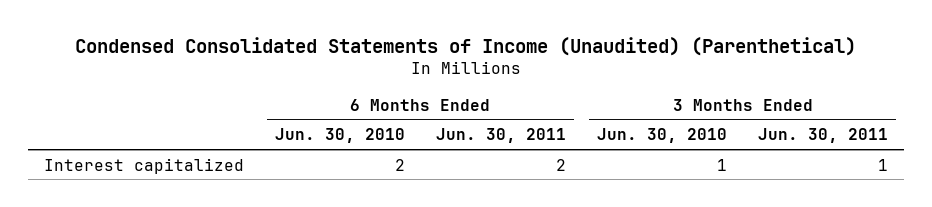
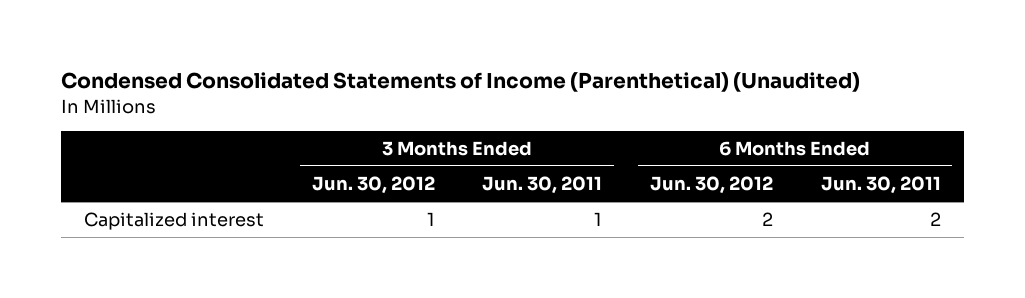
[74,36,856,56] Condensed Consolidated Statements of Income (Unaudited) (Parenthetical) -> [60,72,860,93] Condensed Consolidated Statements of Income (Parenthetical) (Unaudited)
[274,128,405,144] Jun. 30, 2010 -> none
[597,128,728,144] Jun. 30, 2010 -> none
none -> [311,175,435,194] Jun. 30, 2012
none -> [650,175,774,194] Jun. 30, 2012
[43,157,244,174] Interest capitalized -> [84,212,265,231] Capitalized interest

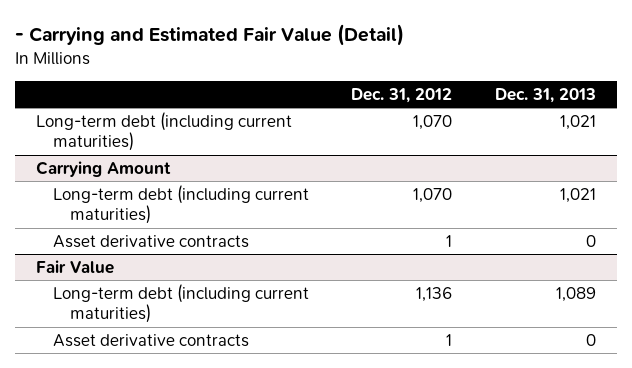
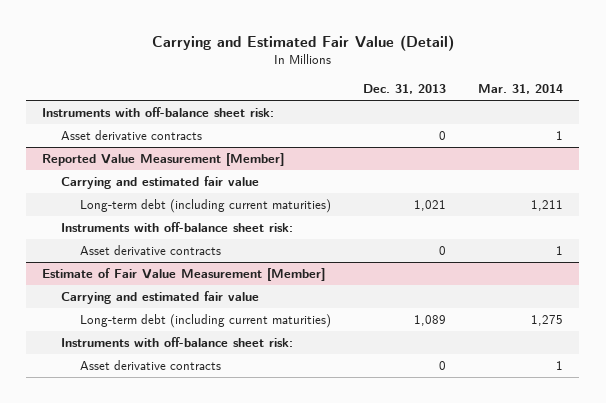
[15,24,405,47] - Carrying and Estimated Fair Value (Detail) -> [151,34,454,51] Carrying and Estimated Fair Value (Detail)
[351,87,453,103] Dec. 31, 2012 -> none
none -> [478,84,564,95] Mar. 31, 2014
[36,111,293,152] Long-term debt (including current maturities) -> none
[36,160,172,177] Carrying Amount -> none
none -> [42,106,275,117] Instruments with off-balance sheet risk:
none -> [61,129,203,140] Asset derivative contracts
none -> [42,152,285,166] Reported Value Measurement [Member]
none -> [61,175,260,189] Carrying and estimated fair value
none -> [61,221,294,232] Instruments with off-balance sheet risk:
[36,259,115,274] Fair Value -> none
none -> [42,267,326,281] Estimate of Fair Value Measurement [Member]
none -> [61,290,260,304] Carrying and estimated fair value
none -> [61,336,294,347] Instruments with off-balance sheet risk:

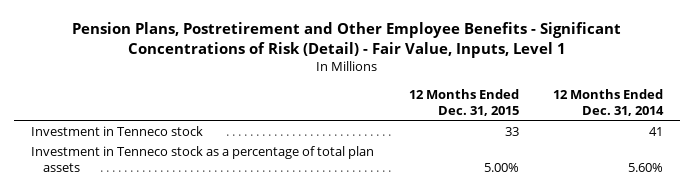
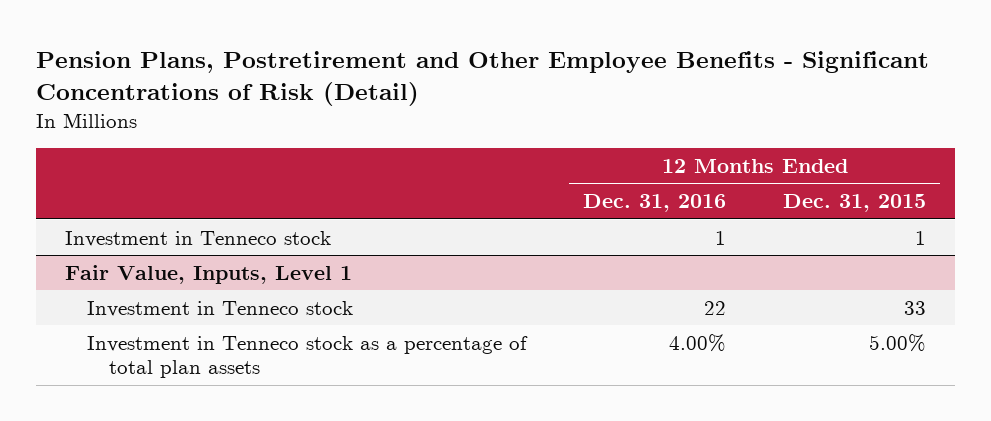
[72,22,622,58] Pension Plans, Postretirement and Other Employee Benefits - Significant Concentrations of Risk (Detail) - Fair Value, Inputs, Level 1 -> [36,51,930,107] Pension Plans, Postretirement and Other Employee Benefits - Significant Concentrations of Risk (Detail)
[552,88,664,116] 12 Months Ended Dec. 31, 2014 -> none
none -> [583,194,727,213] Dec. 31, 2016
none -> [64,230,331,247] Investment in Tenneco stock
none -> [64,264,352,284] Fair Value, Inputs, Level 1

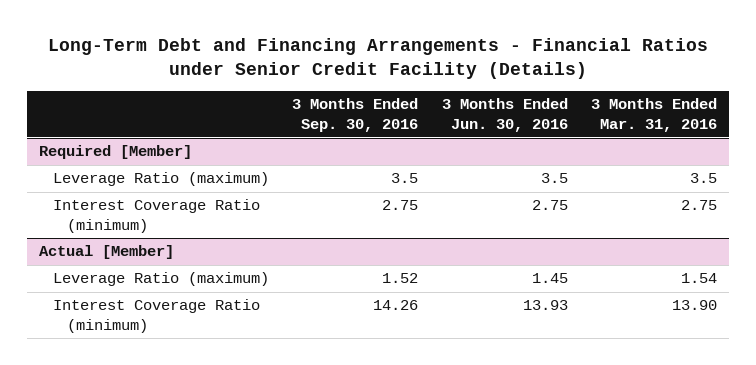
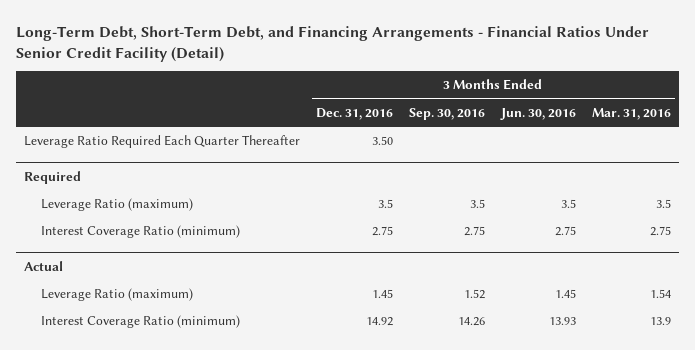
[47,38,708,80] Long-Term Debt and Financing Arrangements - Financial Ratios under Senior Credit Facility (Details) -> [16,26,650,62] Long-Term Debt, Short-Term Debt, and Financing Arrangements - Financial Ratios Under Senior Credit Facility (Detail)
none -> [316,107,394,120] Dec. 31, 2016
none -> [24,135,301,149] Leverage Ratio Required Each Quarter Thereafter
[38,145,192,160] Required [Member] -> [24,170,82,184] Required
[38,245,174,260] Actual [Member] -> [24,260,64,271] Actual
[672,300,718,311] 13.90 -> [649,317,671,326] 13.9

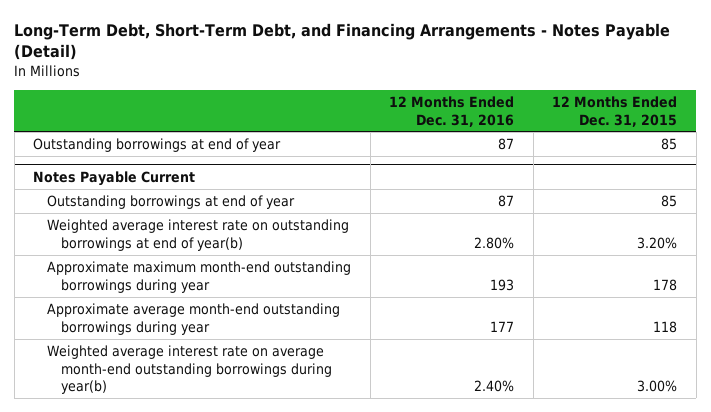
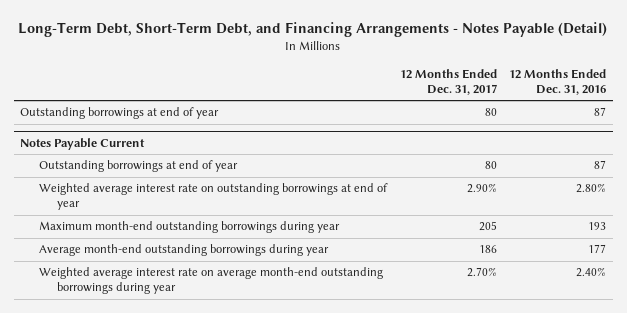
[552,95,678,127] 12 Months Ended Dec. 31, 2015 -> none
none -> [399,69,497,95] 12 Months Ended Dec. 31, 2017
[47,219,350,251] Weighted average interest rate on outstanding borrowings at end of year(b) -> [38,183,388,211] Weighted average interest rate on outstanding borrowings at end of year
[47,261,352,293] Approximate maximum month-end outstanding borrowings during year -> [38,221,340,234] Maximum month-end outstanding borrowings during year
[47,303,341,335] Approximate average month-end outstanding borrowings during year -> [38,244,329,257] Average month-end outstanding borrowings during year
[47,345,332,395] Weighted average interest rate on average month-end outstanding borrowings during year(b) -> [38,267,383,295] Weighted average interest rate on average month-end outstanding borrowings during year

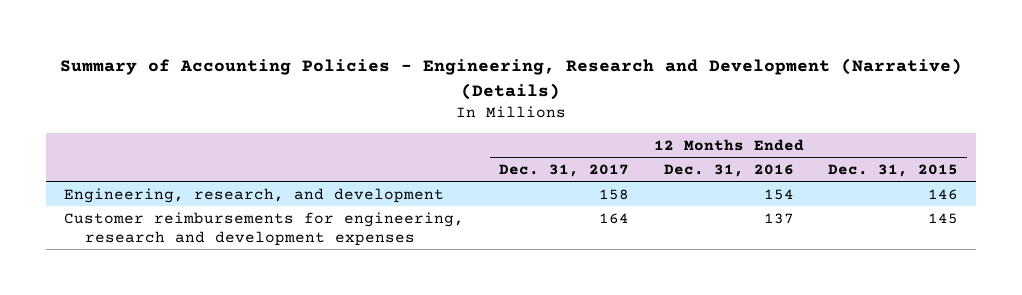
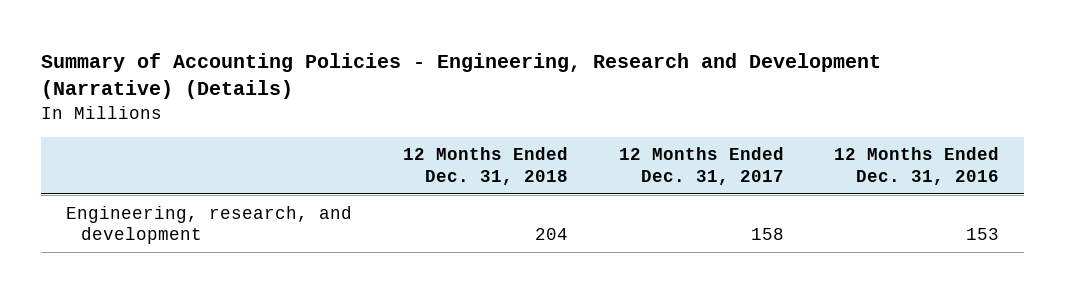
[828,163,959,177] Dec. 31, 2015 -> none
none -> [402,147,568,185] 12 Months Ended Dec. 31, 2018
[63,211,464,246] Customer reimbursements for engineering, research and development expenses -> none
[763,188,794,200] 154 -> [966,228,1000,241] 153

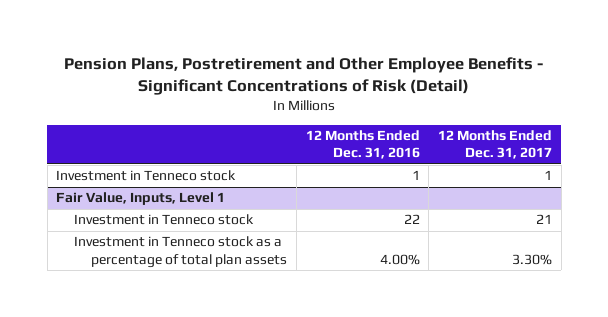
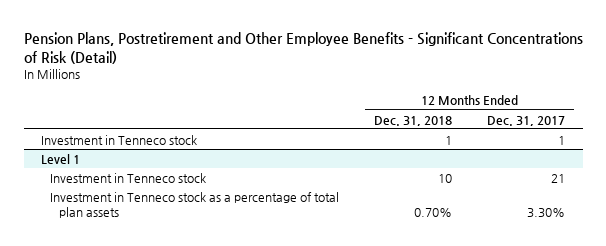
[305,129,420,160] 12 Months Ended Dec. 31, 2016 -> none
none -> [374,115,453,126] Dec. 31, 2018
[56,192,226,206] Fair Value, Inputs, Level 1 -> [41,153,81,164] Level 1

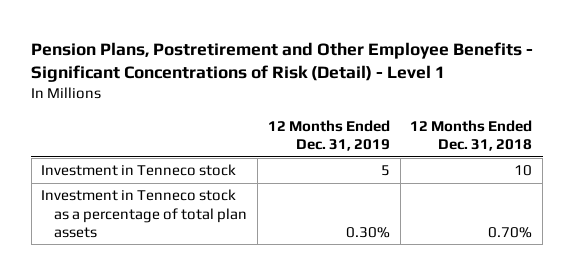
[23,31,583,64] Pension Plans, Postretirement and Other Employee Benefits - Significant Concentrations of Risk (Detail) -> [31,41,534,82] Pension Plans, Postretirement and Other Employee Benefits - Significant Concentrations of Risk (Detail) - Level 1
[487,115,566,126] Dec. 31, 2017 -> none
none -> [267,119,390,151] 12 Months Ended Dec. 31, 2019
[41,134,198,145] Investment in Tenneco stock -> none
[41,153,81,164] Level 1 -> none

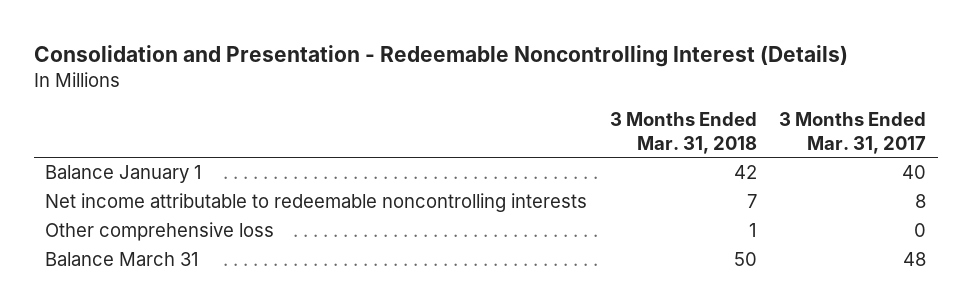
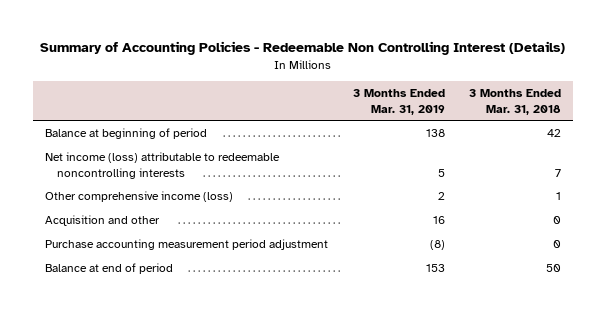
[33,44,848,67] Consolidation and Presentation - Redeemable Noncontrolling Interest (Details) -> [40,41,566,56] Summary of Accounting Policies - Redeemable Non Controlling Interest (Details)
[779,111,927,154] 3 Months Ended Mar. 31, 2017 -> none
none -> [352,89,445,115] 3 Months Ended Mar. 31, 2019
[44,165,202,184] Balance January 1 -> [45,128,208,140] Balance at beginning of period
[44,193,587,213] Net income attributable to redeemable noncontrolling interests -> [45,152,281,179] Net income (loss) attributable to redeemable noncontrolling interests
[44,222,274,242] Other comprehensive loss -> [45,191,234,203] Other comprehensive income (loss)
none -> [45,215,161,227] Acquisition and other
none -> [45,239,329,251] Purchase accounting measurement period adjustment
[44,252,199,267] Balance March 31 -> [45,263,174,275] Balance at end of period

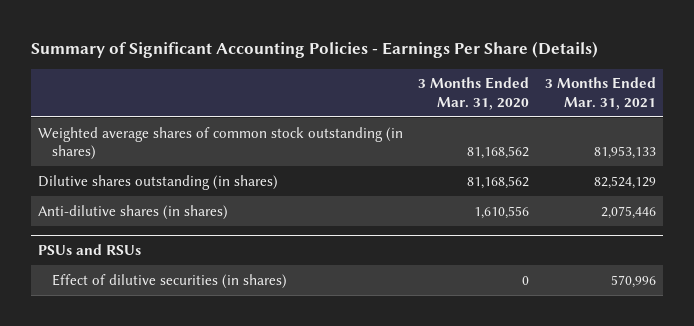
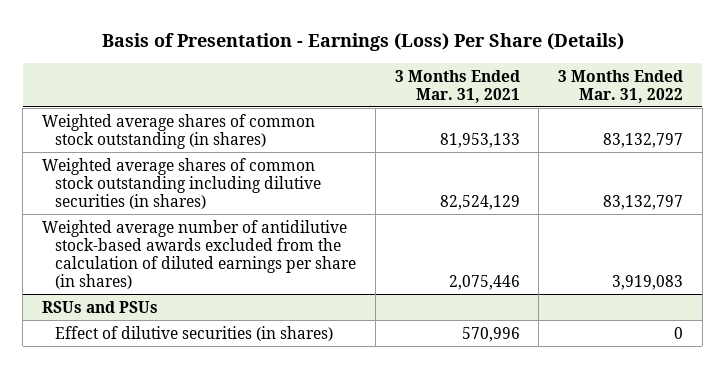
[30,40,598,58] Summary of Significant Accounting Policies - Earnings Per Share (Details) -> [101,33,624,52] Basis of Presentation - Earnings (Loss) Per Share (Details)
[418,77,530,110] 3 Months Ended Mar. 31, 2020 -> none
none -> [558,69,684,103] 3 Months Ended Mar. 31, 2022
[38,174,279,190] Dilutive shares outstanding (in shares) -> [42,157,322,209] Weighted average shares of common stock outstanding including dilutive securities (in shares)
[38,204,229,220] Anti-dilutive shares (in shares) -> [42,219,357,289] Weighted average number of antidilutive stock-based awards excluded from the calculation of diluted earnings per share (in shares)
[38,243,142,255] PSUs and RSUs -> [42,300,159,313] RSUs and PSUs

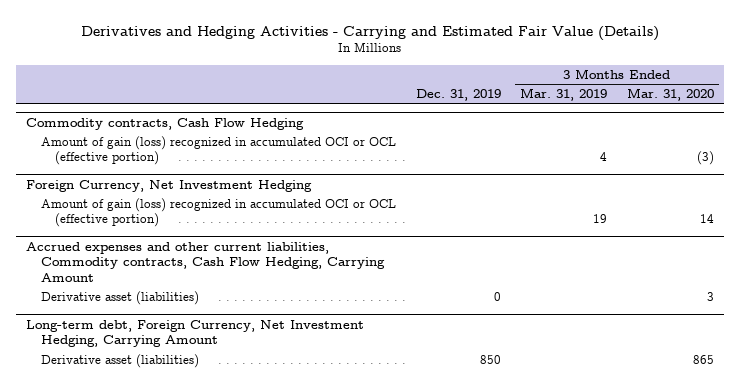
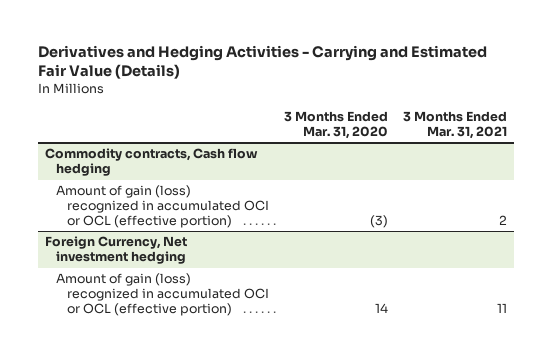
[415,89,501,102] Dec. 31, 2019 -> none
[520,88,608,102] Mar. 31, 2019 -> none
none -> [402,110,507,139] 3 Months Ended Mar. 31, 2021
[26,117,305,130] Commodity contracts, Cash Flow Hedging -> [45,148,259,177] Commodity contracts, Cash flow hedging
[26,179,313,192] Foreign Currency, Net Investment Hedging -> [45,236,188,265] Foreign Currency, Net investment hedging
[26,241,385,282] Accrued expenses and other current liabilities, Commodity contracts, Cash Flow Hedging, Carrying Amount -> none
[40,291,199,306] Derivative asset (liabilities) -> none
[26,319,365,348] Long-term debt, Foreign Currency, Net Investment Hedging, Carrying Amount -> none
[40,354,199,369] Derivative asset (liabilities) -> none

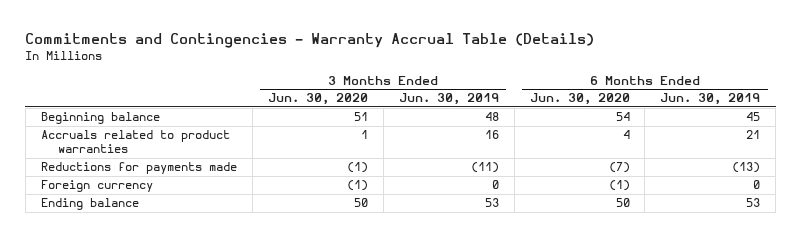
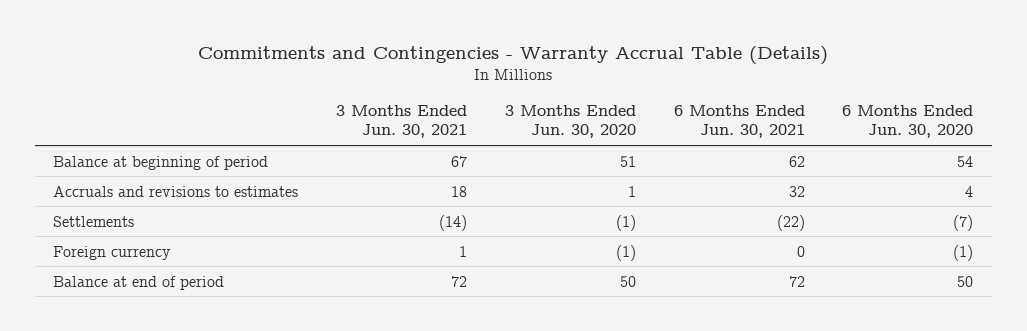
[398,93,499,106] Jun. 30, 2019 -> none
[660,93,761,106] Jun. 30, 2019 -> none
none -> [336,105,468,139] 3 Months Ended Jun. 30, 2021
none -> [673,105,805,139] 6 Months Ended Jun. 30, 2021
[40,112,160,125] Beginning balance -> [53,155,269,170] Balance at beginning of period
[40,130,230,154] Accruals related to product warranties -> [53,185,299,197] Accruals and revisions to estimates
[40,162,237,175] Reductions for payments made -> [53,215,135,227] Settlements
[40,198,139,211] Ending balance -> [53,275,225,290] Balance at end of period

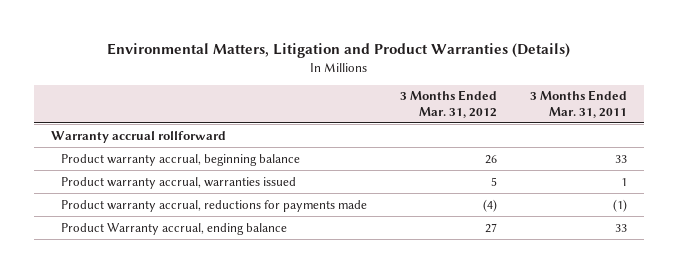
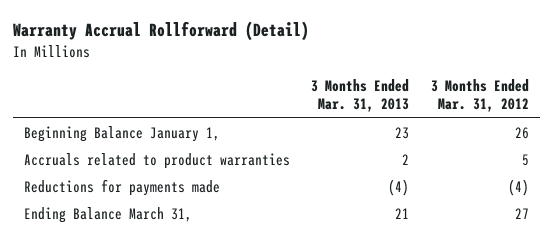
[107,43,571,59] Environmental Matters, Litigation and Product Warranties (Details) -> [12,21,309,42] Warranty Accrual Rollforward (Detail)
[530,90,628,118] 3 Months Ended Mar. 31, 2011 -> none
none -> [311,78,410,113] 3 Months Ended Mar. 31, 2013
[50,130,226,143] Warranty accrual rollforward -> none
[61,153,301,166] Product warranty accrual, beginning balance -> [23,125,220,142] Beginning Balance January 1,
[61,176,297,189] Product warranty accrual, warranties issued -> [23,152,290,169] Accruals related to product warranties
[61,199,368,212] Product warranty accrual, reductions for payments made -> [23,178,220,196] Reductions for payments made
[61,222,288,235] Product Warranty accrual, ending balance -> [23,206,192,223] Ending Balance March 31,

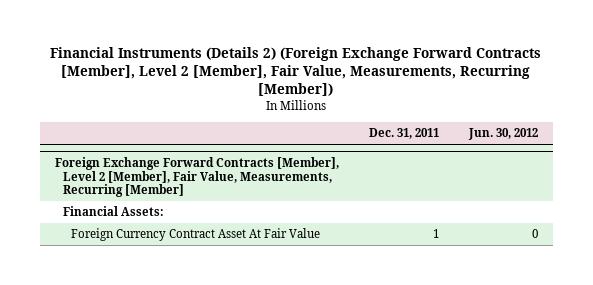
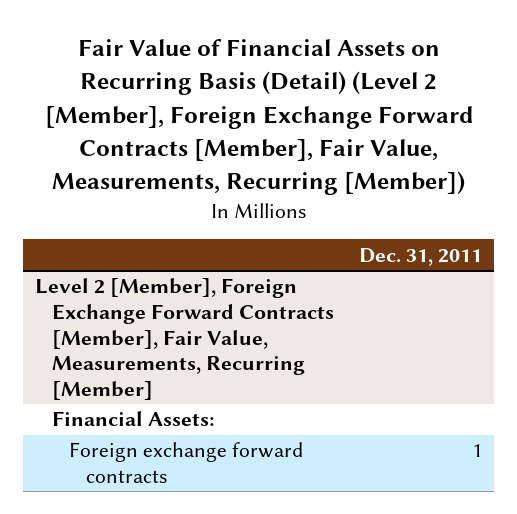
[50,47,542,97] Financial Instruments (Details 2) (Foreign Exchange Forward Contracts [Member], Level 2 [Member], Fair Value, Measurements, Recurring [Member]) -> [44,39,473,196] Fair Value of Financial Assets on Recurring Basis (Detail) (Level 2 [Member], Foreign Exchange Forward Contracts [Member], Fair Value, Measurements, Recurring [Member])
[467,128,538,141] Jun. 30, 2012 -> none
[54,157,339,198] Foreign Exchange Forward Contracts [Member], Level 2 [Member], Fair Value, Measurements, Recurring [Member] -> [35,278,335,400] Level 2 [Member], Foreign Exchange Forward Contracts [Member], Fair Value, Measurements, Recurring [Member]
[71,228,321,242] Foreign Currency Contract Asset At Fair Value -> [69,442,304,483] Foreign exchange forward contracts

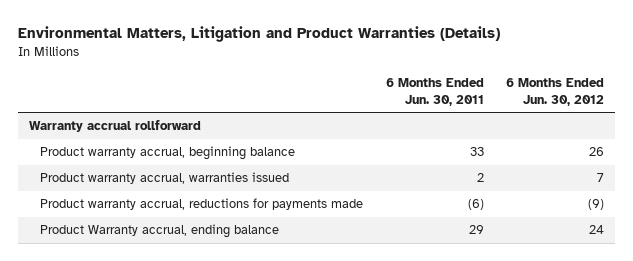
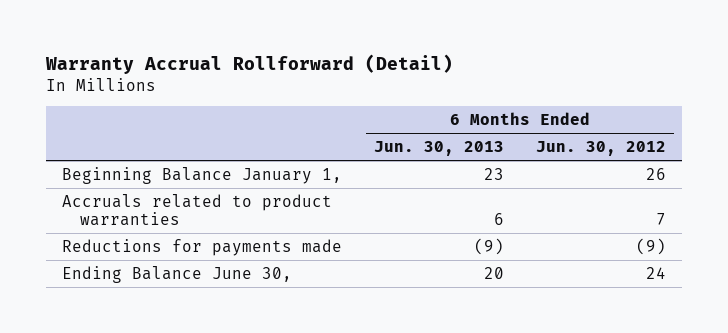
[17,26,500,43] Environmental Matters, Litigation and Product Warranties (Details) -> [45,54,454,75] Warranty Accrual Rollforward (Detail)
[385,77,484,106] 6 Months Ended Jun. 30, 2011 -> none
none -> [374,141,505,157] Jun. 30, 2013
[29,120,202,133] Warranty accrual rollforward -> none
[40,146,296,161] Product warranty accrual, beginning balance -> [62,166,343,184] Beginning Balance January 1,
[40,172,290,185] Product warranty accrual, warranties issued -> [62,193,333,226] Accruals related to product warranties
[40,198,364,211] Product warranty accrual, reductions for payments made -> [62,238,343,256] Reductions for payments made
[40,224,280,239] Product Warranty accrual, ending balance -> [62,265,293,283] Ending Balance June 30,

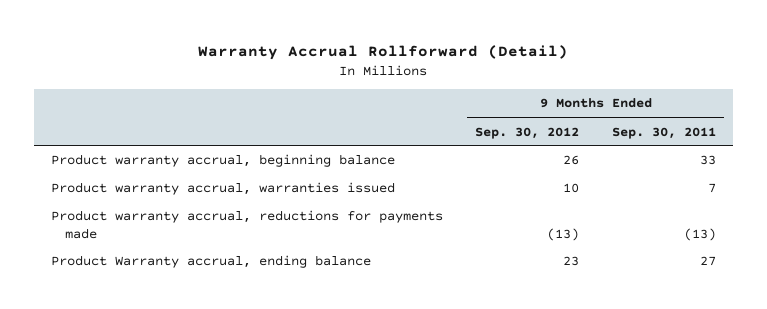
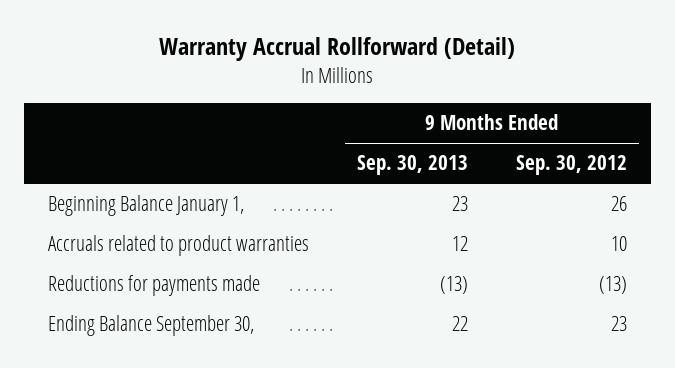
[612,126,717,139] Sep. 30, 2011 -> none
none -> [356,155,468,176] Sep. 30, 2013
[50,154,395,168] Product warranty accrual, beginning balance -> [47,195,244,217] Beginning Balance January 1,
[50,182,395,196] Product warranty accrual, warranties issued -> [47,235,309,257] Accruals related to product warranties
[50,210,443,239] Product warranty accrual, reductions for payments made -> [47,275,260,297] Reductions for payments made
[50,255,371,269] Product Warranty accrual, ending balance -> [47,315,254,337] Ending Balance September 30,

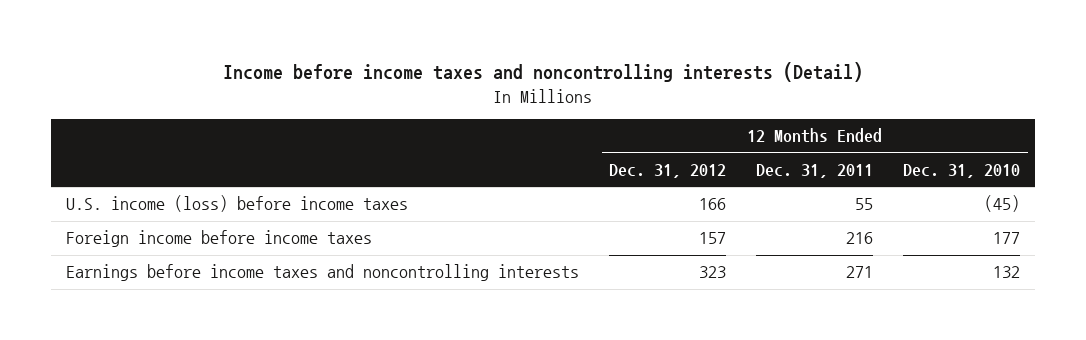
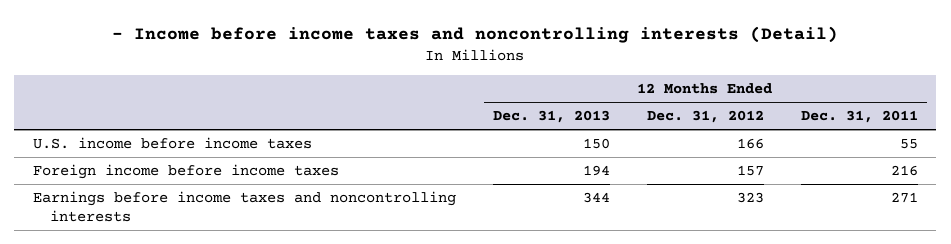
[223,62,864,83] Income before income taxes and noncontrolling interests (Detail) -> [112,25,839,43] - Income before income taxes and noncontrolling interests (Detail)
[903,164,1021,179] Dec. 31, 2010 -> none
none -> [492,110,610,124] Dec. 31, 2013
[65,195,408,213] U.S. income (loss) before income taxes -> [32,136,312,149] U.S. income before income taxes

